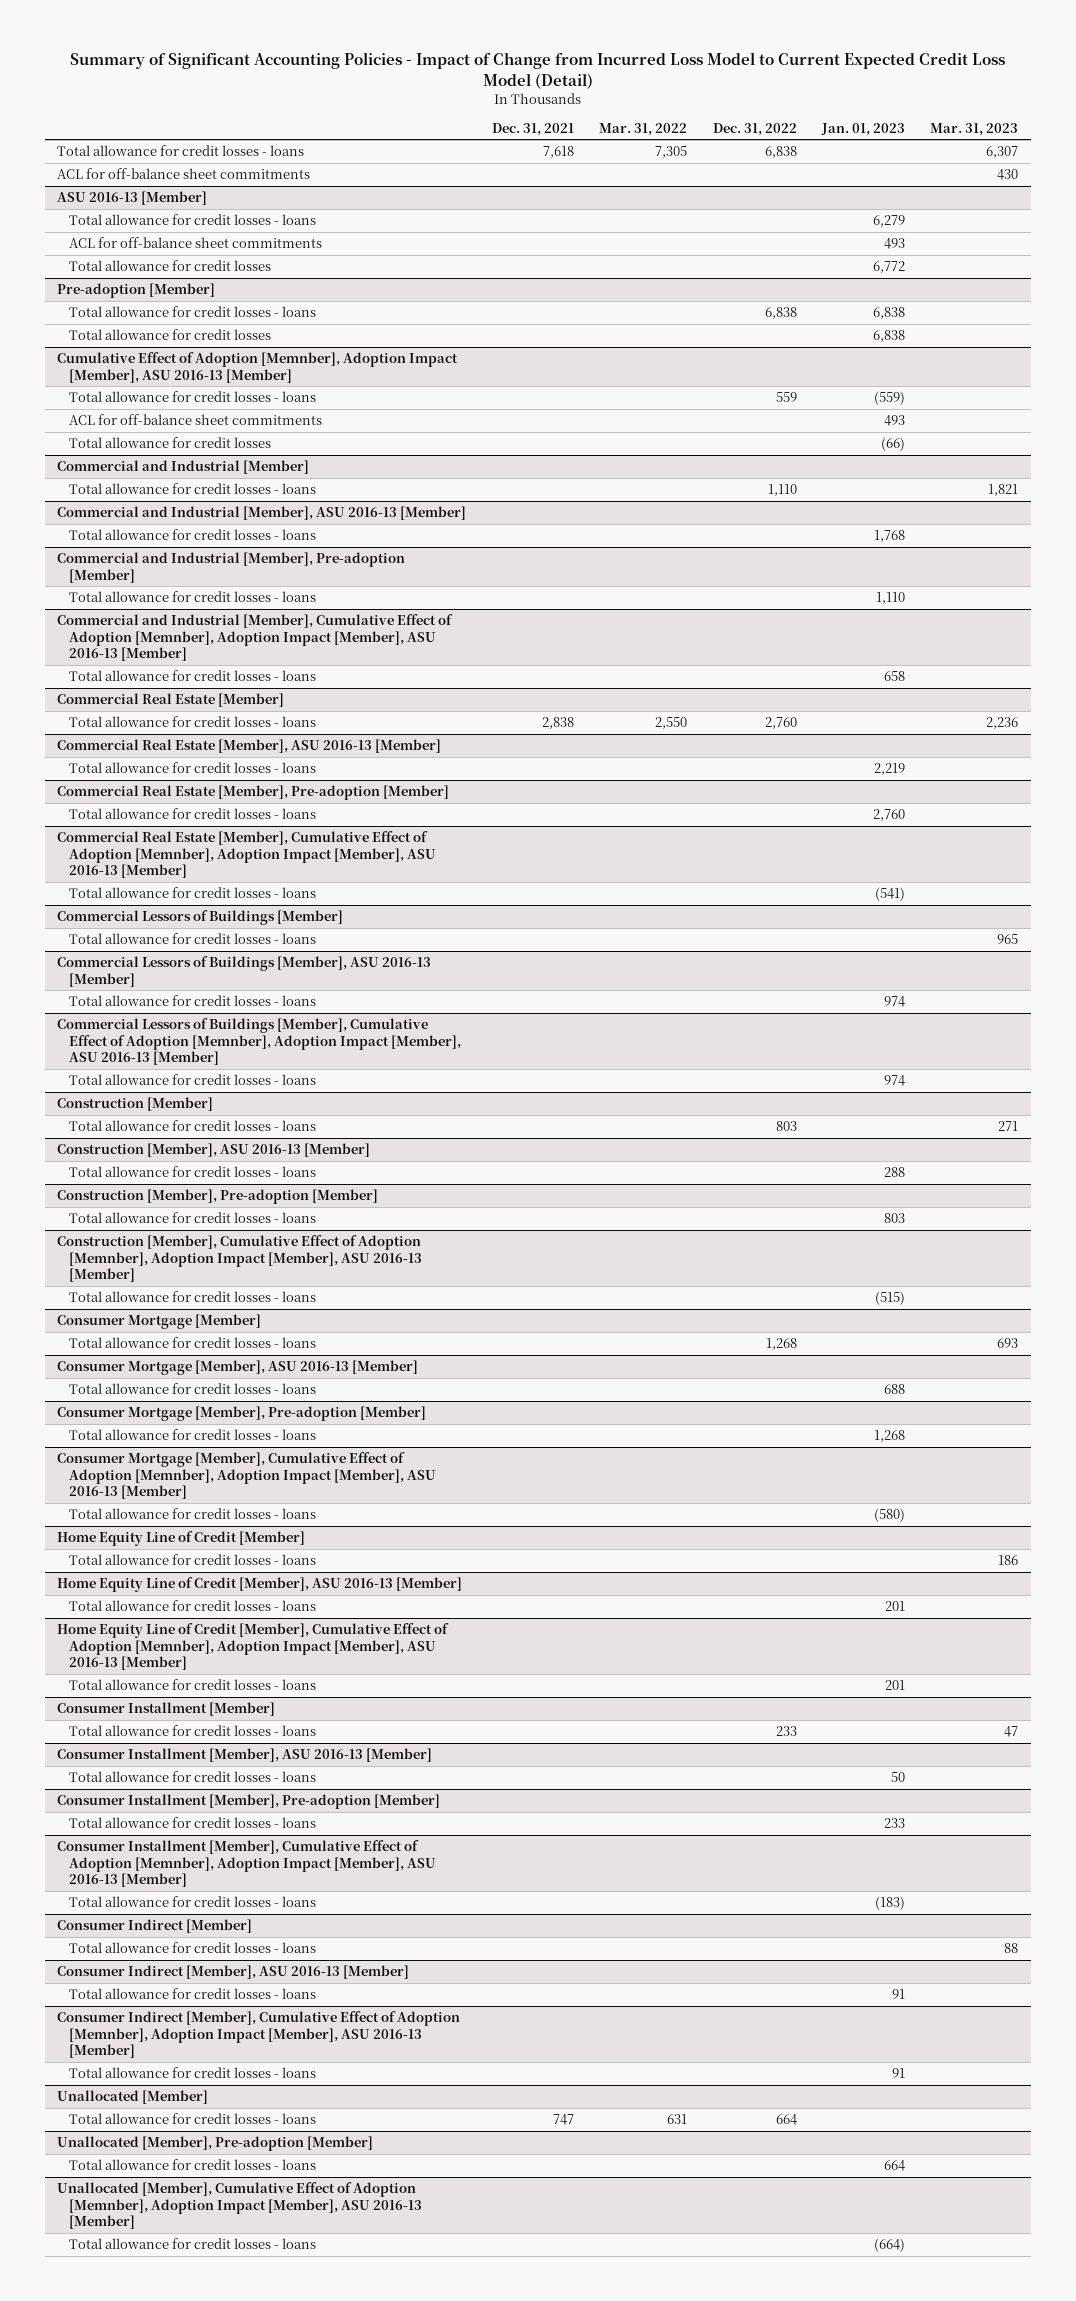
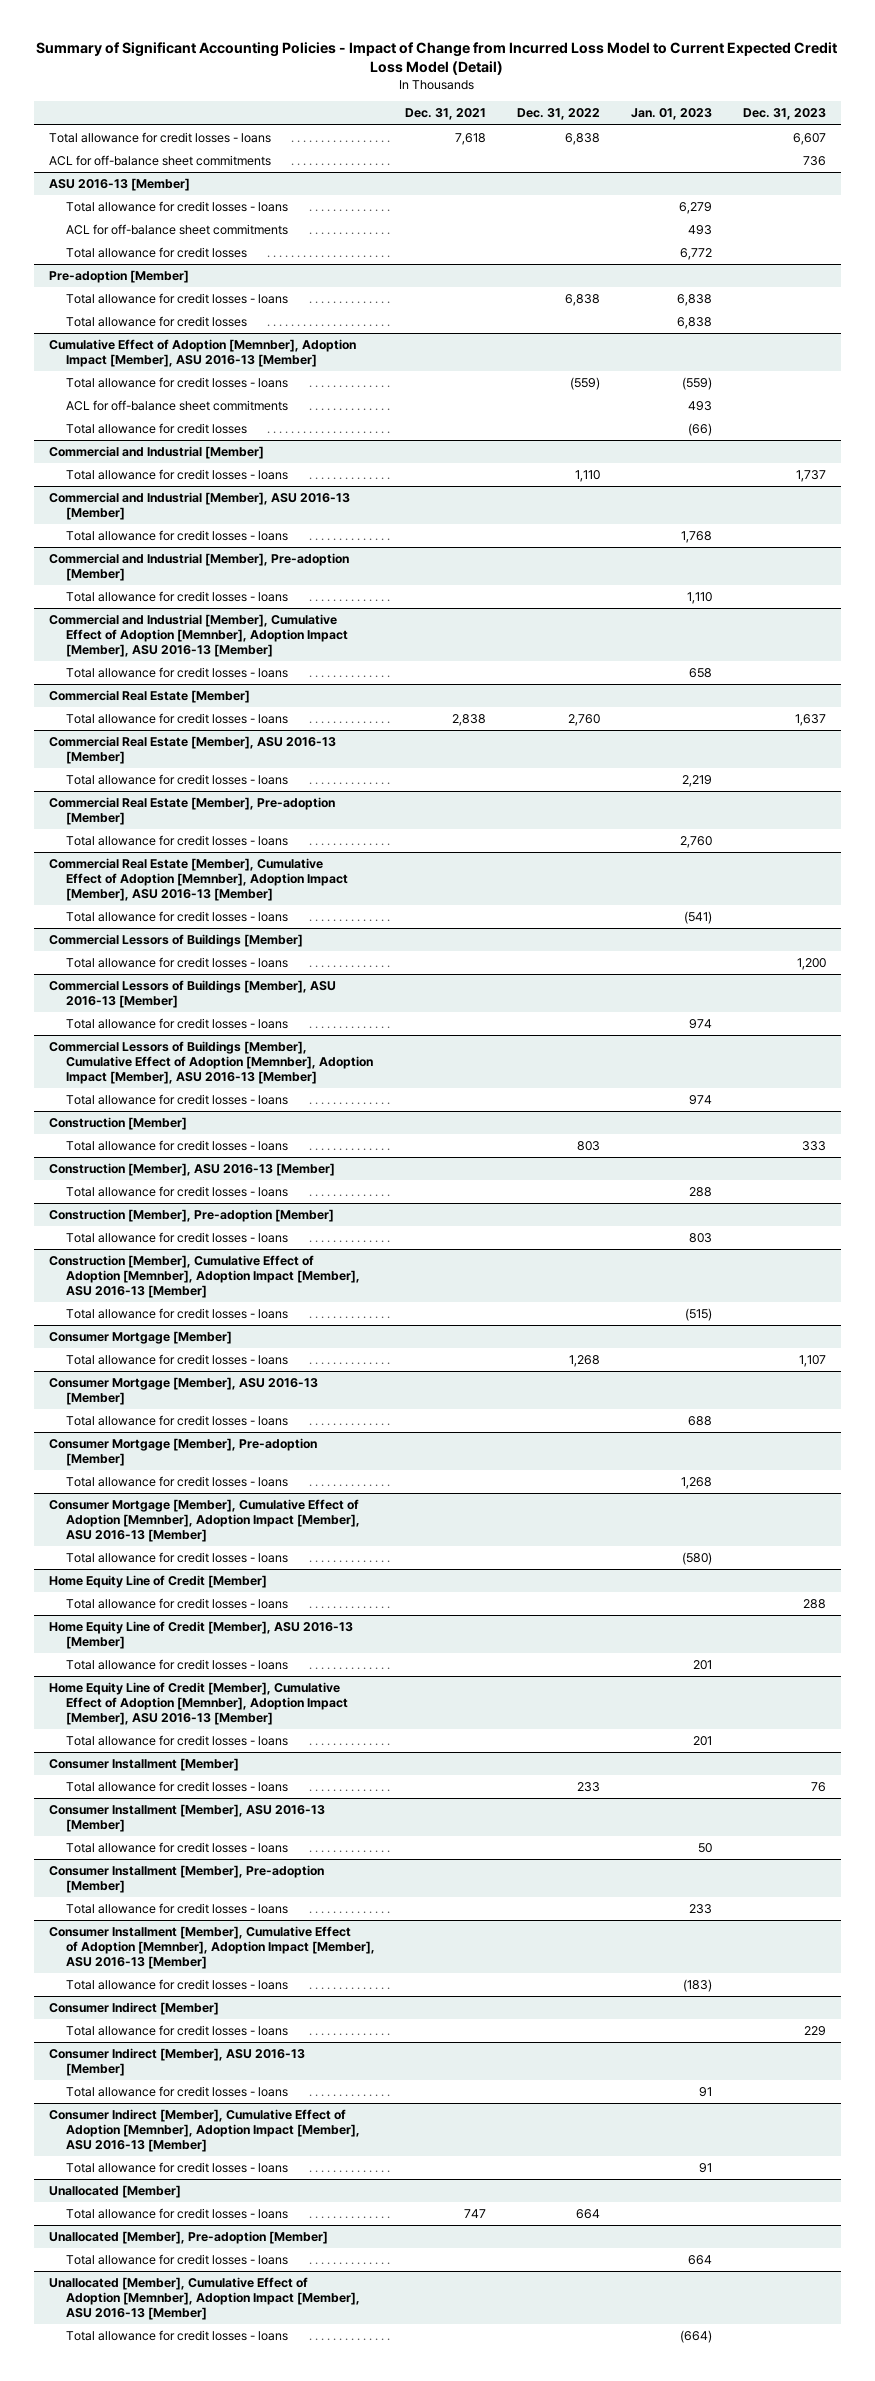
[599,122,688,136] Mar. 31, 2022 -> none
[930,122,1019,136] Mar. 31, 2023 -> none
none -> [742,108,826,121] Dec. 31, 2023
[775,392,797,403] 559 -> [570,376,601,390] (559)

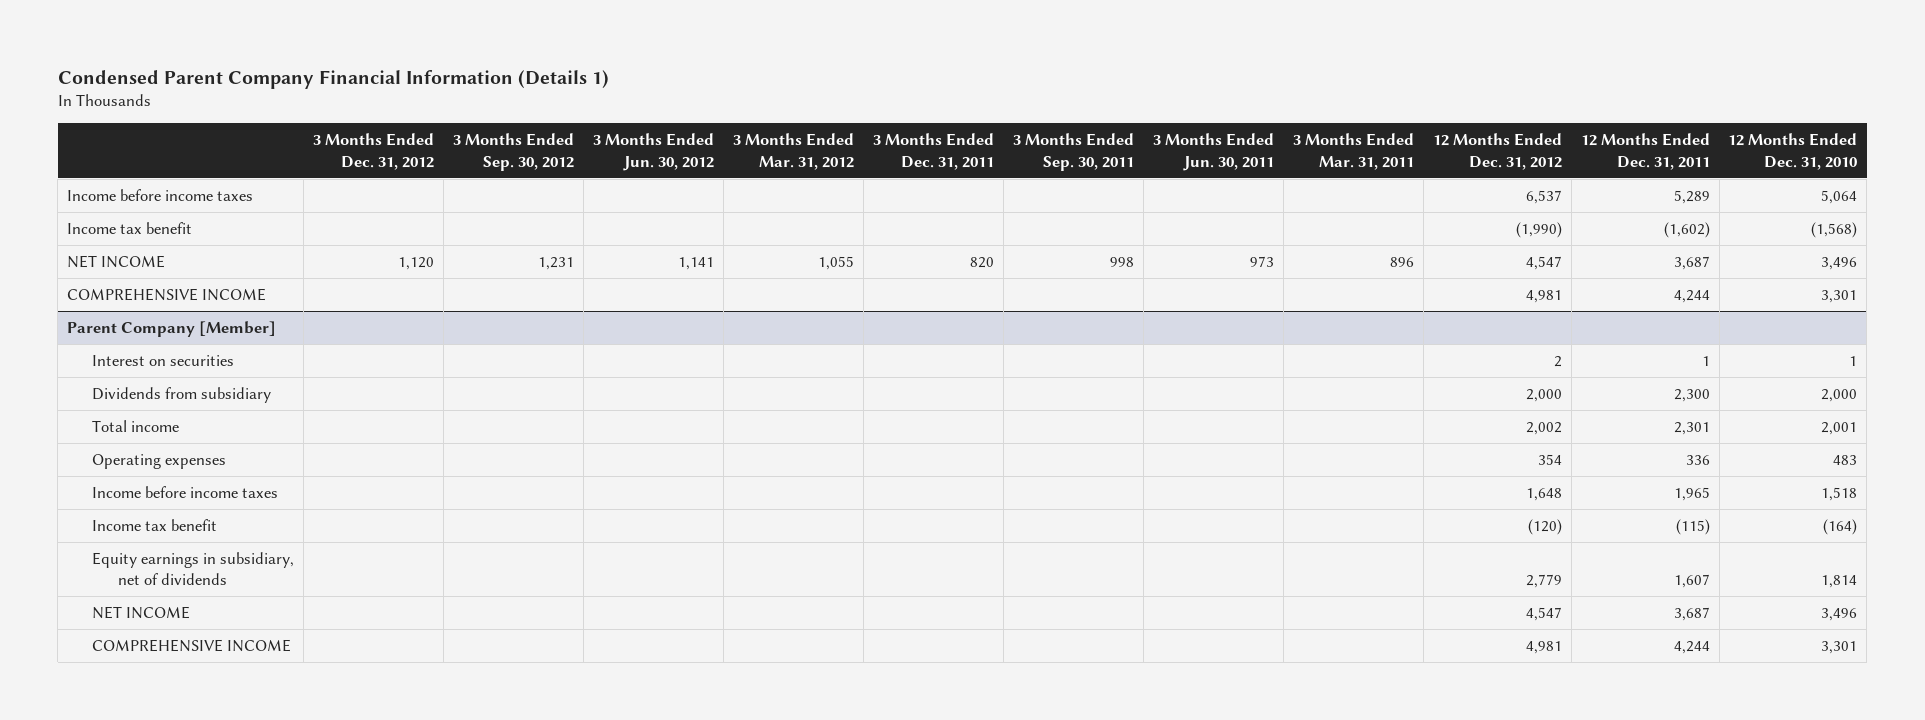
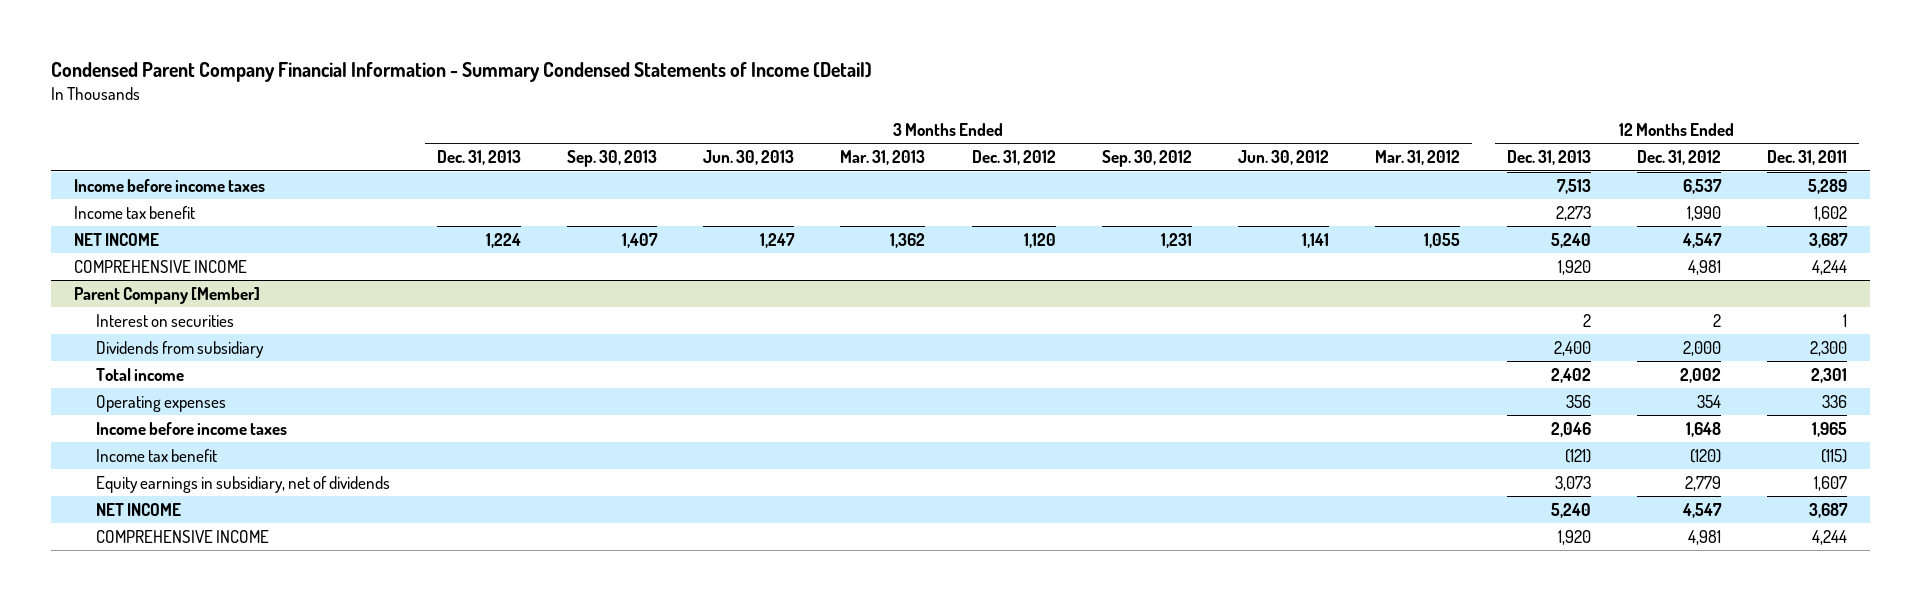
[57,69,609,89] Condensed Parent Company Financial Information (Details 1) -> [50,61,872,82] Condensed Parent Company Financial Information - Summary Condensed Statements of Income (Detail)
[872,132,994,170] 3 Months Ended Dec. 31, 2011 -> none
[1012,132,1134,171] 3 Months Ended Sep. 30, 2011 -> none
[1152,132,1274,171] 3 Months Ended Jun. 30, 2011 -> none
[1292,132,1414,170] 3 Months Ended Mar. 31, 2011 -> none
[1728,132,1858,170] 12 Months Ended Dec. 31, 2010 -> none
none -> [436,150,521,166] Dec. 31, 2013
none -> [566,150,657,168] Sep. 30, 2013
none -> [703,150,795,166] Jun. 30, 2013
none -> [840,150,926,166] Mar. 31, 2013
none -> [1506,150,1591,166] Dec. 31, 2013
[1515,221,1562,238] (1,990) -> [1686,205,1721,221] 1,990
[1663,221,1710,238] (1,602) -> [1814,205,1848,221] 1,602

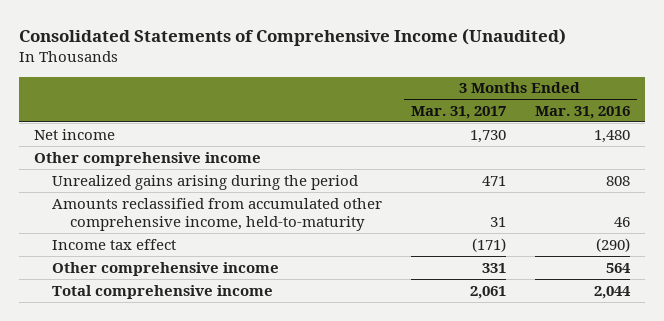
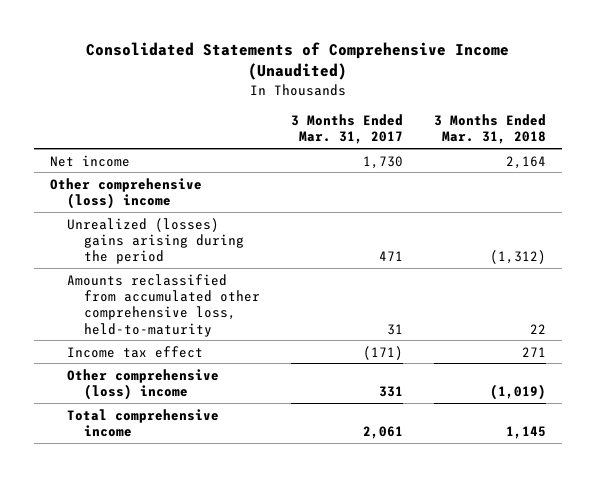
[535,105,631,119] Mar. 31, 2016 -> none
none -> [434,114,547,145] 3 Months Ended Mar. 31, 2018
[33,151,261,166] Other comprehensive income -> [49,177,202,209] Other comprehensive (loss) income
[51,174,358,190] Unrealized gains arising during the period -> [66,217,245,265] Unrealized (losses) gains arising during the period
[51,197,382,232] Amounts reclassified from accumulated other comprehensive income, held-to-maturity -> [66,273,261,337] Amounts reclassified from accumulated other comprehensive loss, held-to-maturity
[51,261,279,276] Other comprehensive income -> [66,368,219,400] Other comprehensive (loss) income

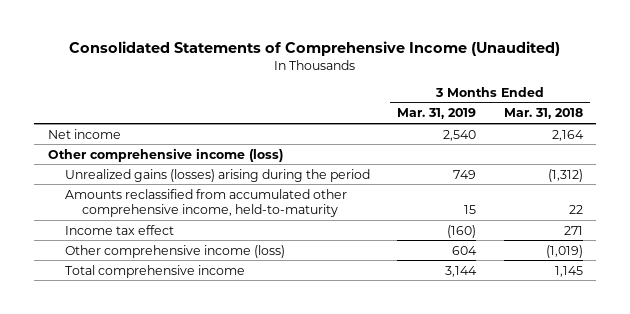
[291,114,404,145] 3 Months Ended Mar. 31, 2017 -> none
none -> [397,108,477,120] Mar. 31, 2019
[49,177,202,209] Other comprehensive (loss) income -> [47,147,283,162] Other comprehensive income (loss)
[66,217,245,265] Unrealized (losses) gains arising during the period -> [64,168,370,182] Unrealized gains (losses) arising during the period
[66,273,261,337] Amounts reclassified from accumulated other comprehensive loss, held-to-maturity -> [64,188,347,218] Amounts reclassified from accumulated other comprehensive income, held-to-maturity
[66,368,219,400] Other comprehensive (loss) income -> [64,244,285,258] Other comprehensive income (loss)

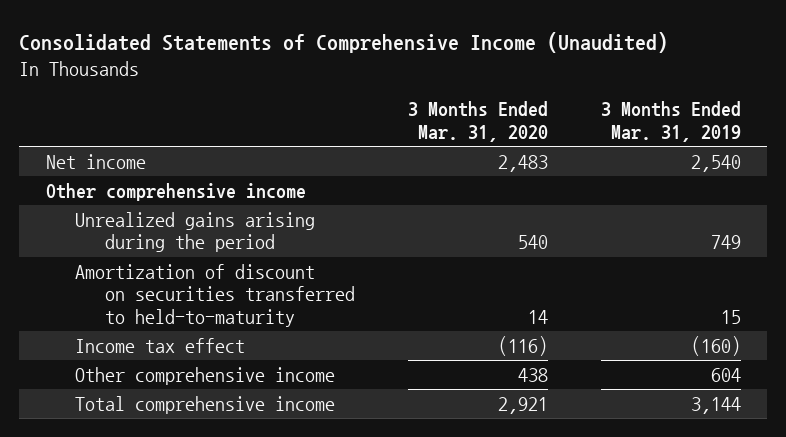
[503,108,583,120] Mar. 31, 2018 -> none
none -> [408,101,549,142] 3 Months Ended Mar. 31, 2020
[47,147,283,162] Other comprehensive income (loss) -> [45,182,306,201] Other comprehensive income
[64,168,370,182] Unrealized gains (losses) arising during the period -> [75,211,316,253] Unrealized gains arising during the period
[64,188,347,218] Amounts reclassified from accumulated other comprehensive income, held-to-maturity -> [75,263,356,328] Amortization of discount on securities transferred to held-to-maturity
[64,244,285,258] Other comprehensive income (loss) -> [75,366,336,385] Other comprehensive income

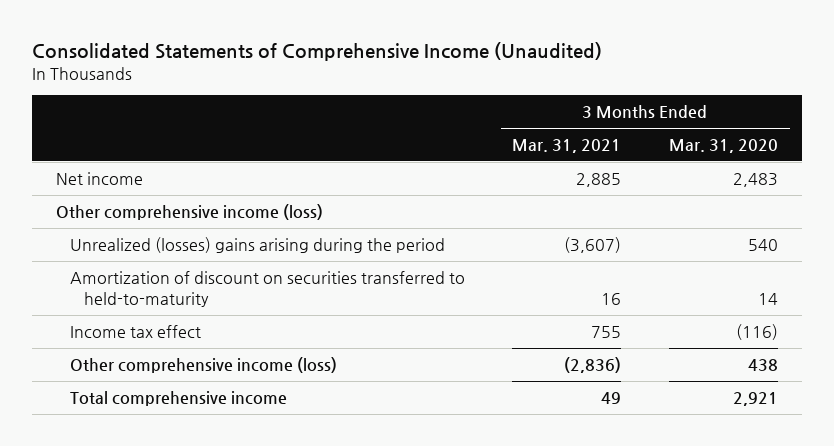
[600,101,741,142] 3 Months Ended Mar. 31, 2019 -> none
none -> [512,139,622,154] Mar. 31, 2021
[45,182,306,201] Other comprehensive income -> [55,204,323,221] Other comprehensive income (loss)
[75,211,316,253] Unrealized gains arising during the period -> [69,237,445,254] Unrealized (losses) gains arising during the period
[75,366,336,385] Other comprehensive income -> [69,357,337,374] Other comprehensive income (loss)

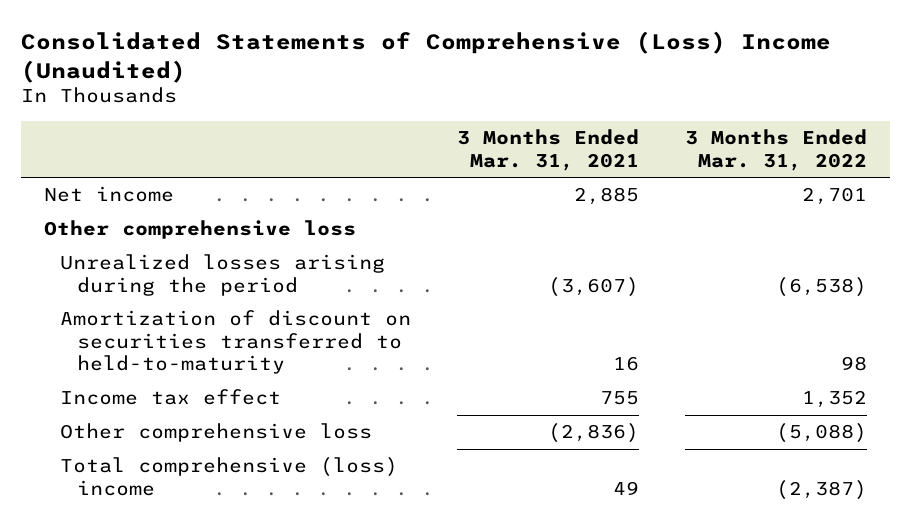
[32,42,603,62] Consolidated Statements of Comprehensive Income (Unaudited) -> [20,31,831,83] Consolidated Statements of Comprehensive (Loss) Income (Unaudited)
[668,139,778,154] Mar. 31, 2020 -> none
none -> [684,129,867,171] 3 Months Ended Mar. 31, 2022
[55,204,323,221] Other comprehensive income (loss) -> [43,220,356,240] Other comprehensive loss
[69,237,445,254] Unrealized (losses) gains arising during the period -> [60,254,386,296] Unrealized losses arising during the period
[69,357,337,374] Other comprehensive income (loss) -> [60,423,373,443] Other comprehensive loss
[69,391,287,407] Total comprehensive income -> [60,457,399,496] Total comprehensive (loss) income

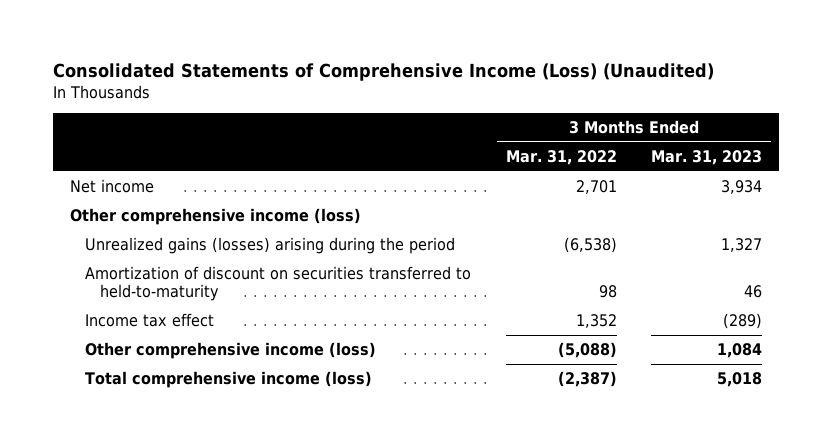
[20,31,831,83] Consolidated Statements of Comprehensive (Loss) Income (Unaudited) -> [52,62,714,81] Consolidated Statements of Comprehensive Income (Loss) (Unaudited)
[456,129,639,171] 3 Months Ended Mar. 31, 2021 -> none
none -> [651,149,763,165] Mar. 31, 2023
[43,220,356,240] Other comprehensive loss -> [70,208,362,226] Other comprehensive income (loss)
[60,254,386,296] Unrealized losses arising during the period -> [85,237,456,255] Unrealized gains (losses) arising during the period
[60,423,373,443] Other comprehensive loss -> [85,342,377,360] Other comprehensive income (loss)
[60,457,399,496] Total comprehensive (loss) income -> [85,371,373,389] Total comprehensive income (loss)

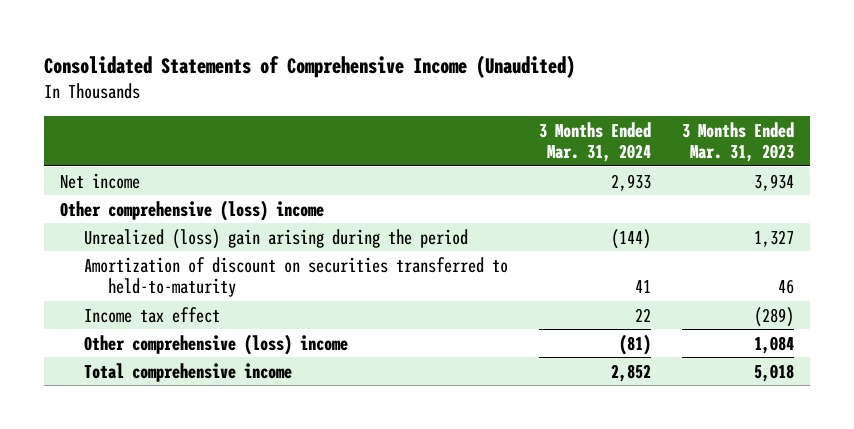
[52,62,714,81] Consolidated Statements of Comprehensive Income (Loss) (Unaudited) -> [44,54,576,78] Consolidated Statements of Comprehensive Income (Unaudited)
[505,149,617,165] Mar. 31, 2022 -> none
none -> [539,121,652,163] 3 Months Ended Mar. 31, 2024
[70,208,362,226] Other comprehensive income (loss) -> [59,199,324,221] Other comprehensive (loss) income
[85,237,456,255] Unrealized gains (losses) arising during the period -> [83,228,468,249] Unrealized (loss) gain arising during the period
[85,342,377,360] Other comprehensive income (loss) -> [83,333,348,355] Other comprehensive (loss) income
[85,371,373,389] Total comprehensive income (loss) -> [83,362,292,382] Total comprehensive income

